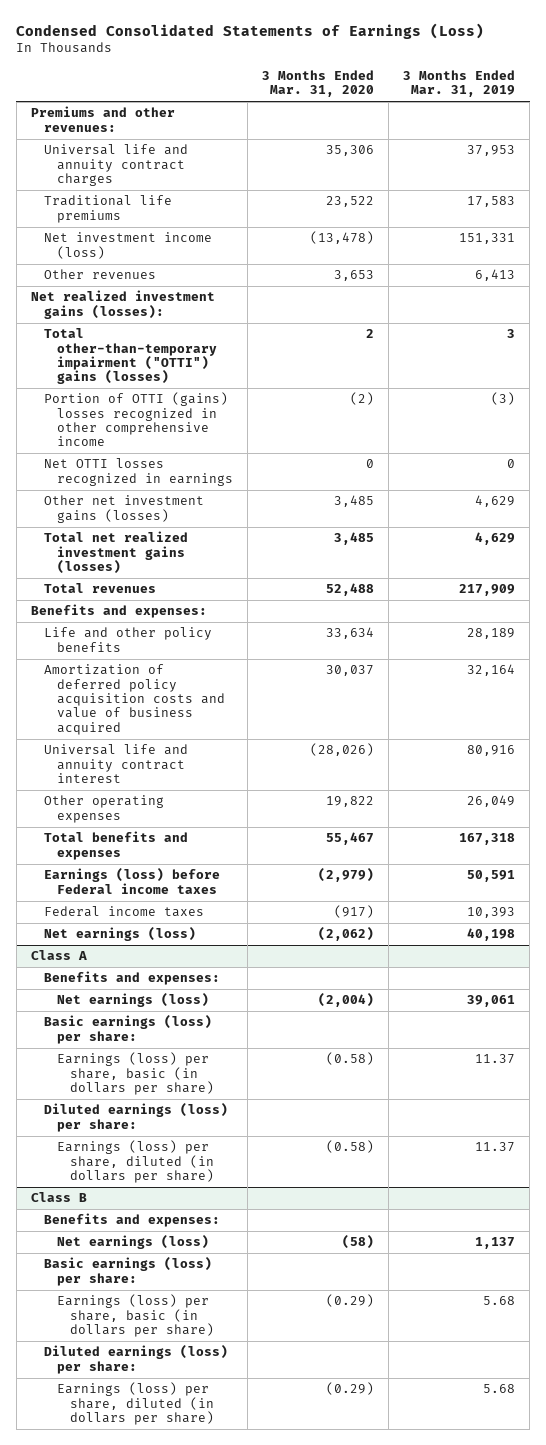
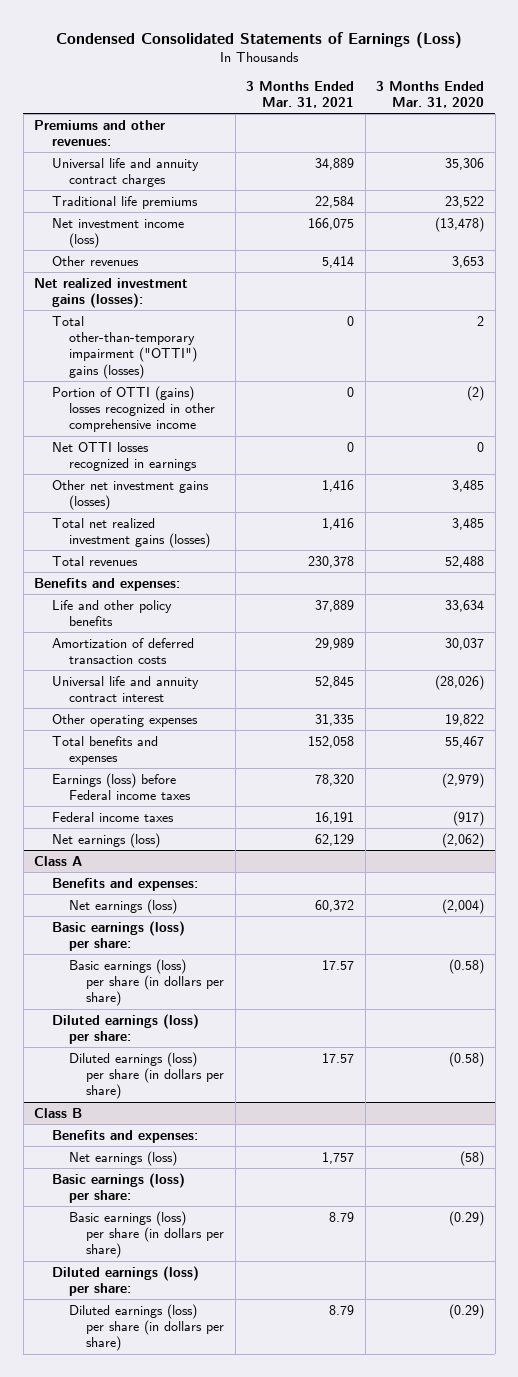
[403,69,516,98] 3 Months Ended Mar. 31, 2019 -> none
none -> [246,80,355,109] 3 Months Ended Mar. 31, 2021
[44,664,226,735] Amortization of deferred policy acquisition costs and value of business acquired -> [51,637,194,665] Amortization of deferred transaction costs
[57,1052,215,1096] Earnings (loss) per share, basic (in dollars per share) -> [68,958,225,1007] Basic earnings (loss) per share (in dollars per share)
[57,1140,215,1184] Earnings (loss) per share, diluted (in dollars per share) -> [68,1051,225,1100] Diluted earnings (loss) per share (in dollars per share)
[57,1294,215,1338] Earnings (loss) per share, basic (in dollars per share) -> [68,1210,225,1259] Basic earnings (loss) per share (in dollars per share)
[57,1382,215,1426] Earnings (loss) per share, diluted (in dollars per share) -> [68,1303,225,1352] Diluted earnings (loss) per share (in dollars per share)

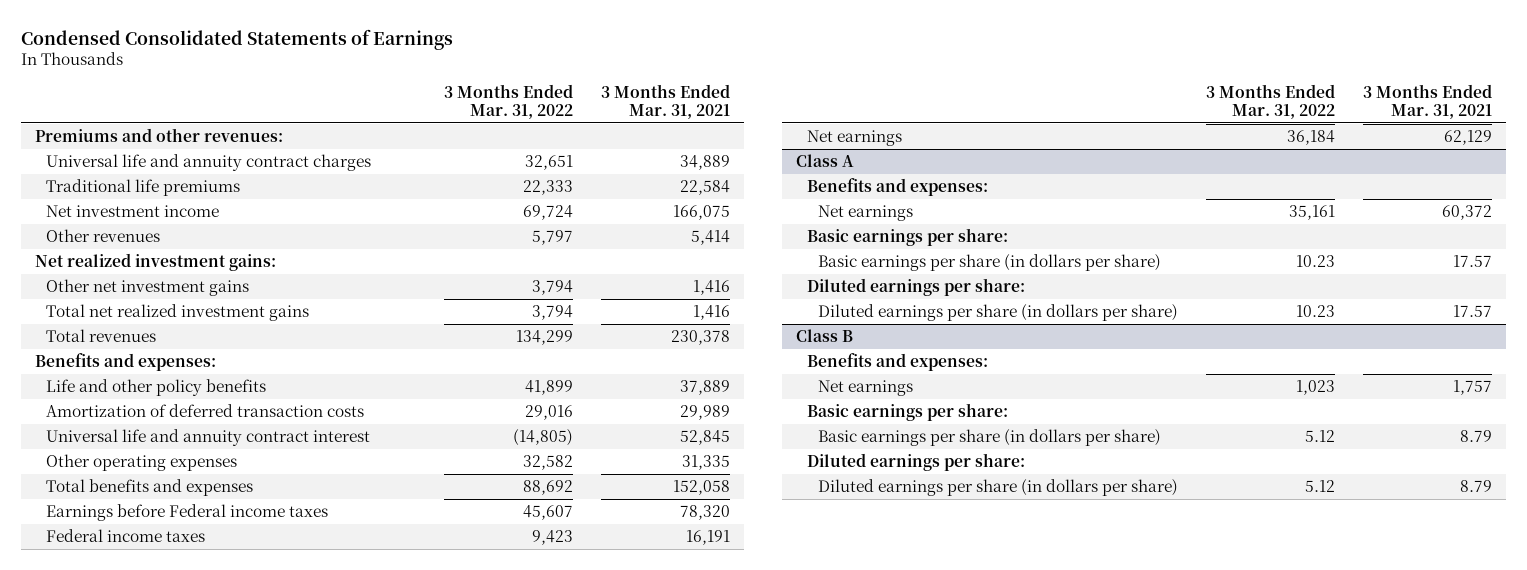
[56,31,463,48] Condensed Consolidated Statements of Earnings (Loss) -> [20,28,453,50] Condensed Consolidated Statements of Earnings
[376,80,485,109] 3 Months Ended Mar. 31, 2020 -> none
none -> [444,84,574,120] 3 Months Ended Mar. 31, 2022
[51,217,184,249] Net investment income (loss) -> [45,204,219,217] Net investment income
[51,315,197,379] Total other-than-temporary impairment ("OTTI") gains (losses) -> none
[51,385,215,433] Portion of OTTI (gains) losses recognized in other comprehensive income -> none
[51,441,197,472] Net OTTI losses recognized in earnings -> none
[34,277,189,309] Net realized investment gains (losses): -> [34,252,276,271] Net realized investment gains:
[51,479,209,511] Other net investment gains (losses) -> [45,278,249,296] Other net investment gains
[51,517,210,549] Total net realized investment gains (losses) -> [45,303,309,321] Total net realized investment gains
[51,772,191,801] Earnings (loss) before Federal income taxes -> [45,503,328,521] Earnings before Federal income taxes
[51,832,160,848] Net earnings (loss) -> [807,129,903,146] Net earnings
[68,898,177,914] Net earnings (loss) -> [818,204,914,221] Net earnings
[51,920,185,952] Basic earnings (loss) per share: -> [807,227,1009,246] Basic earnings per share:
[68,958,225,1007] Basic earnings (loss) per share (in dollars per share) -> [818,253,1162,271] Basic earnings per share (in dollars per share)
[51,1013,199,1045] Diluted earnings (loss) per share: -> [807,277,1026,296] Diluted earnings per share:
[68,1051,225,1100] Diluted earnings (loss) per share (in dollars per share) -> [818,303,1179,321] Diluted earnings per share (in dollars per share)
[68,1150,177,1166] Net earnings (loss) -> [818,379,914,396] Net earnings
[51,1172,185,1204] Basic earnings (loss) per share: -> [807,402,1009,421] Basic earnings per share:
[68,1210,225,1259] Basic earnings (loss) per share (in dollars per share) -> [818,428,1162,446] Basic earnings per share (in dollars per share)
[51,1265,199,1297] Diluted earnings (loss) per share: -> [807,452,1026,471] Diluted earnings per share:
[68,1303,225,1352] Diluted earnings (loss) per share (in dollars per share) -> [818,478,1179,496] Diluted earnings per share (in dollars per share)

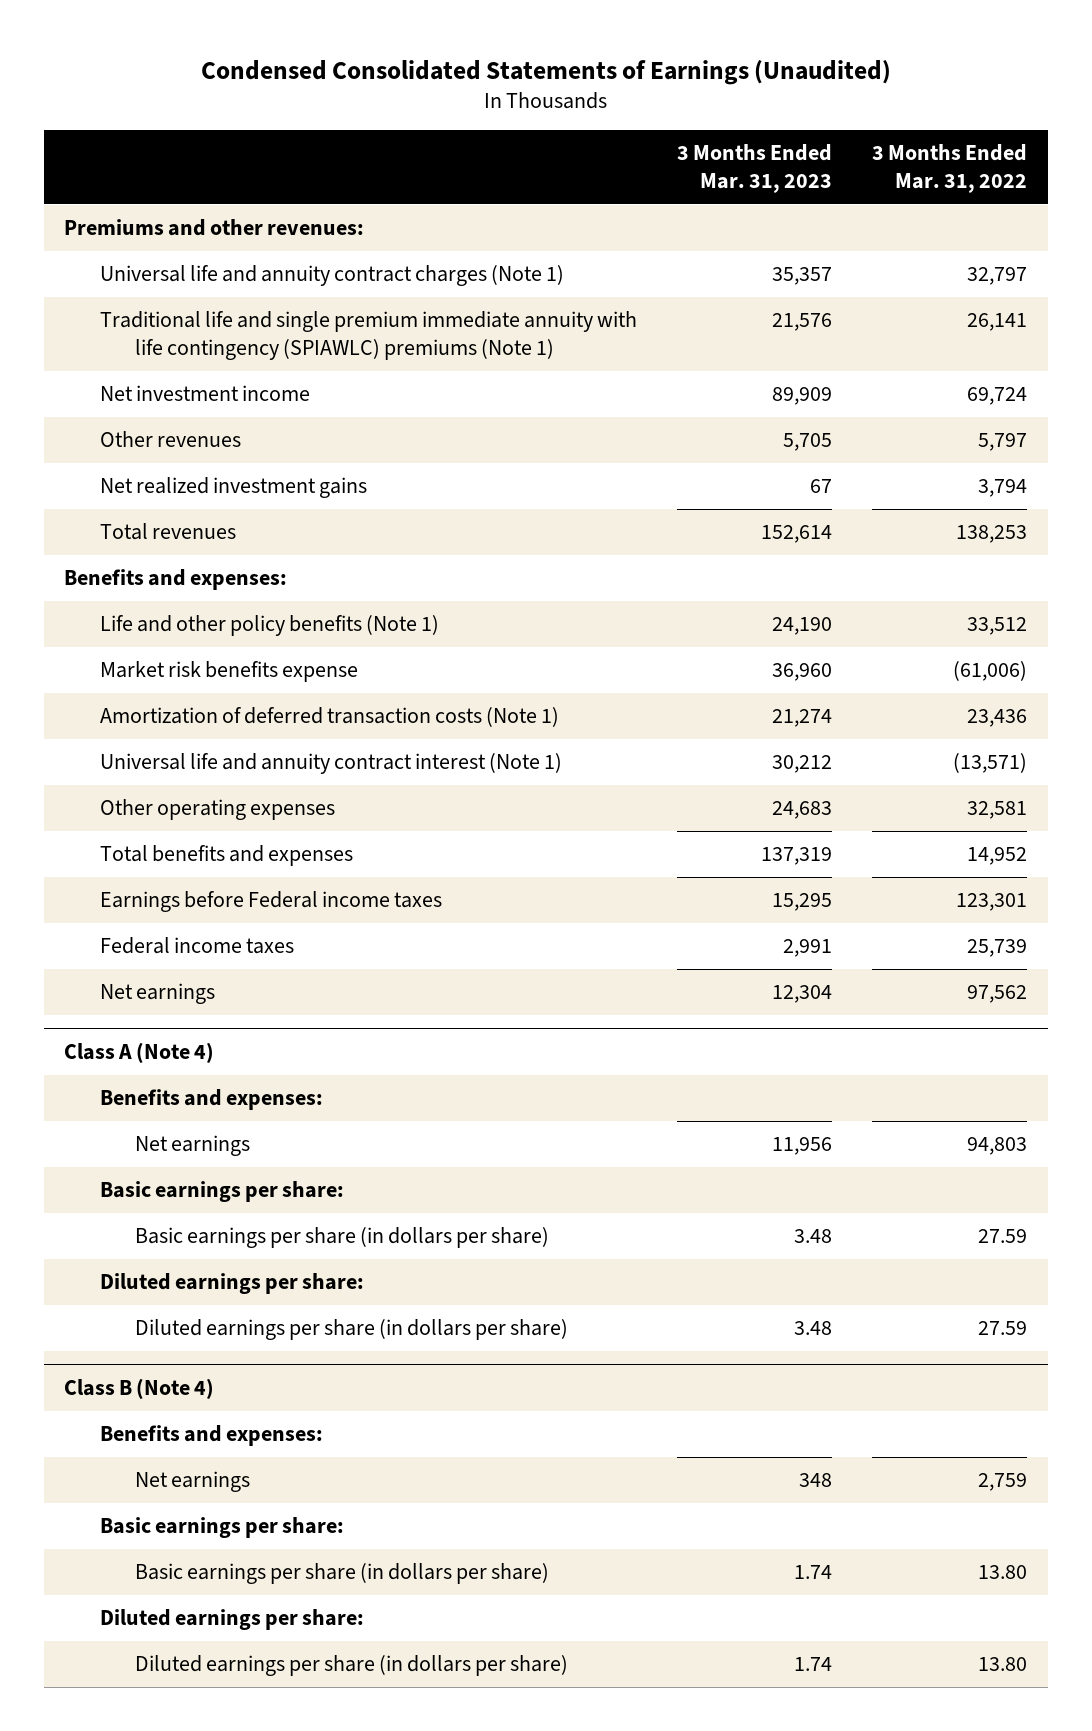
[20,28,453,50] Condensed Consolidated Statements of Earnings -> [200,59,891,85] Condensed Consolidated Statements of Earnings (Unaudited)
[601,84,731,120] 3 Months Ended Mar. 31, 2021 -> none
none -> [677,144,833,194] 3 Months Ended Mar. 31, 2023
[45,153,371,171] Universal life and annuity contract charges -> [99,265,564,287] Universal life and annuity contract charges (Note 1)
[525,154,574,170] 32,651 -> [967,267,1028,286] 32,797
[45,178,240,196] Traditional life premiums -> [99,311,637,361] Traditional life and single premium immediate annuity with life contingency (SPIAWLC) premiums (Note 1)
[523,179,574,195] 22,333 -> [967,313,1028,332] 26,141
[34,252,276,271] Net realized investment gains: -> none
[45,278,249,296] Other net investment gains -> none
[45,303,309,321] Total net realized investment gains -> [99,477,367,499] Net realized investment gains
[516,329,574,345] 134,299 -> [956,525,1028,544] 138,253
[45,378,266,396] Life and other policy benefits -> [99,615,439,637] Life and other policy benefits (Note 1)
[525,379,574,395] 41,899 -> [967,617,1028,636] 33,512
none -> [99,661,358,683] Market risk benefits expense
[45,403,364,417] Amortization of deferred transaction costs -> [99,707,559,728] Amortization of deferred transaction costs (Note 1)
[525,404,574,420] 29,016 -> [967,709,1028,728] 23,436
[45,428,370,446] Universal life and annuity contract interest -> [99,753,562,775] Universal life and annuity contract interest (Note 1)
[513,428,574,446] (14,805) -> [953,753,1028,774] (13,571)
[523,454,574,470] 32,582 -> [967,801,1028,820] 32,581
[523,479,574,495] 88,692 -> [967,847,1028,866] 14,952
[523,504,574,520] 45,607 -> [956,893,1028,912] 123,301
[532,529,574,545] 9,423 -> [967,939,1028,958] 25,739
[1287,129,1336,145] 36,184 -> [967,985,1028,1004] 97,562
[796,153,855,167] Class A -> [64,1042,215,1064] Class A (Note 4)
[1289,204,1336,220] 35,161 -> [967,1137,1028,1156] 94,803
[1296,254,1336,267] 10.23 -> [978,1229,1028,1244] 27.59
[1296,304,1336,317] 10.23 -> [978,1321,1028,1336] 27.59
[796,328,854,342] Class B -> [64,1378,215,1400] Class B (Note 4)
[1296,379,1336,395] 1,023 -> [978,1473,1028,1492] 2,759
[1305,429,1336,442] 5.12 -> [978,1565,1028,1580] 13.80
[1305,479,1336,492] 5.12 -> [978,1657,1028,1672] 13.80

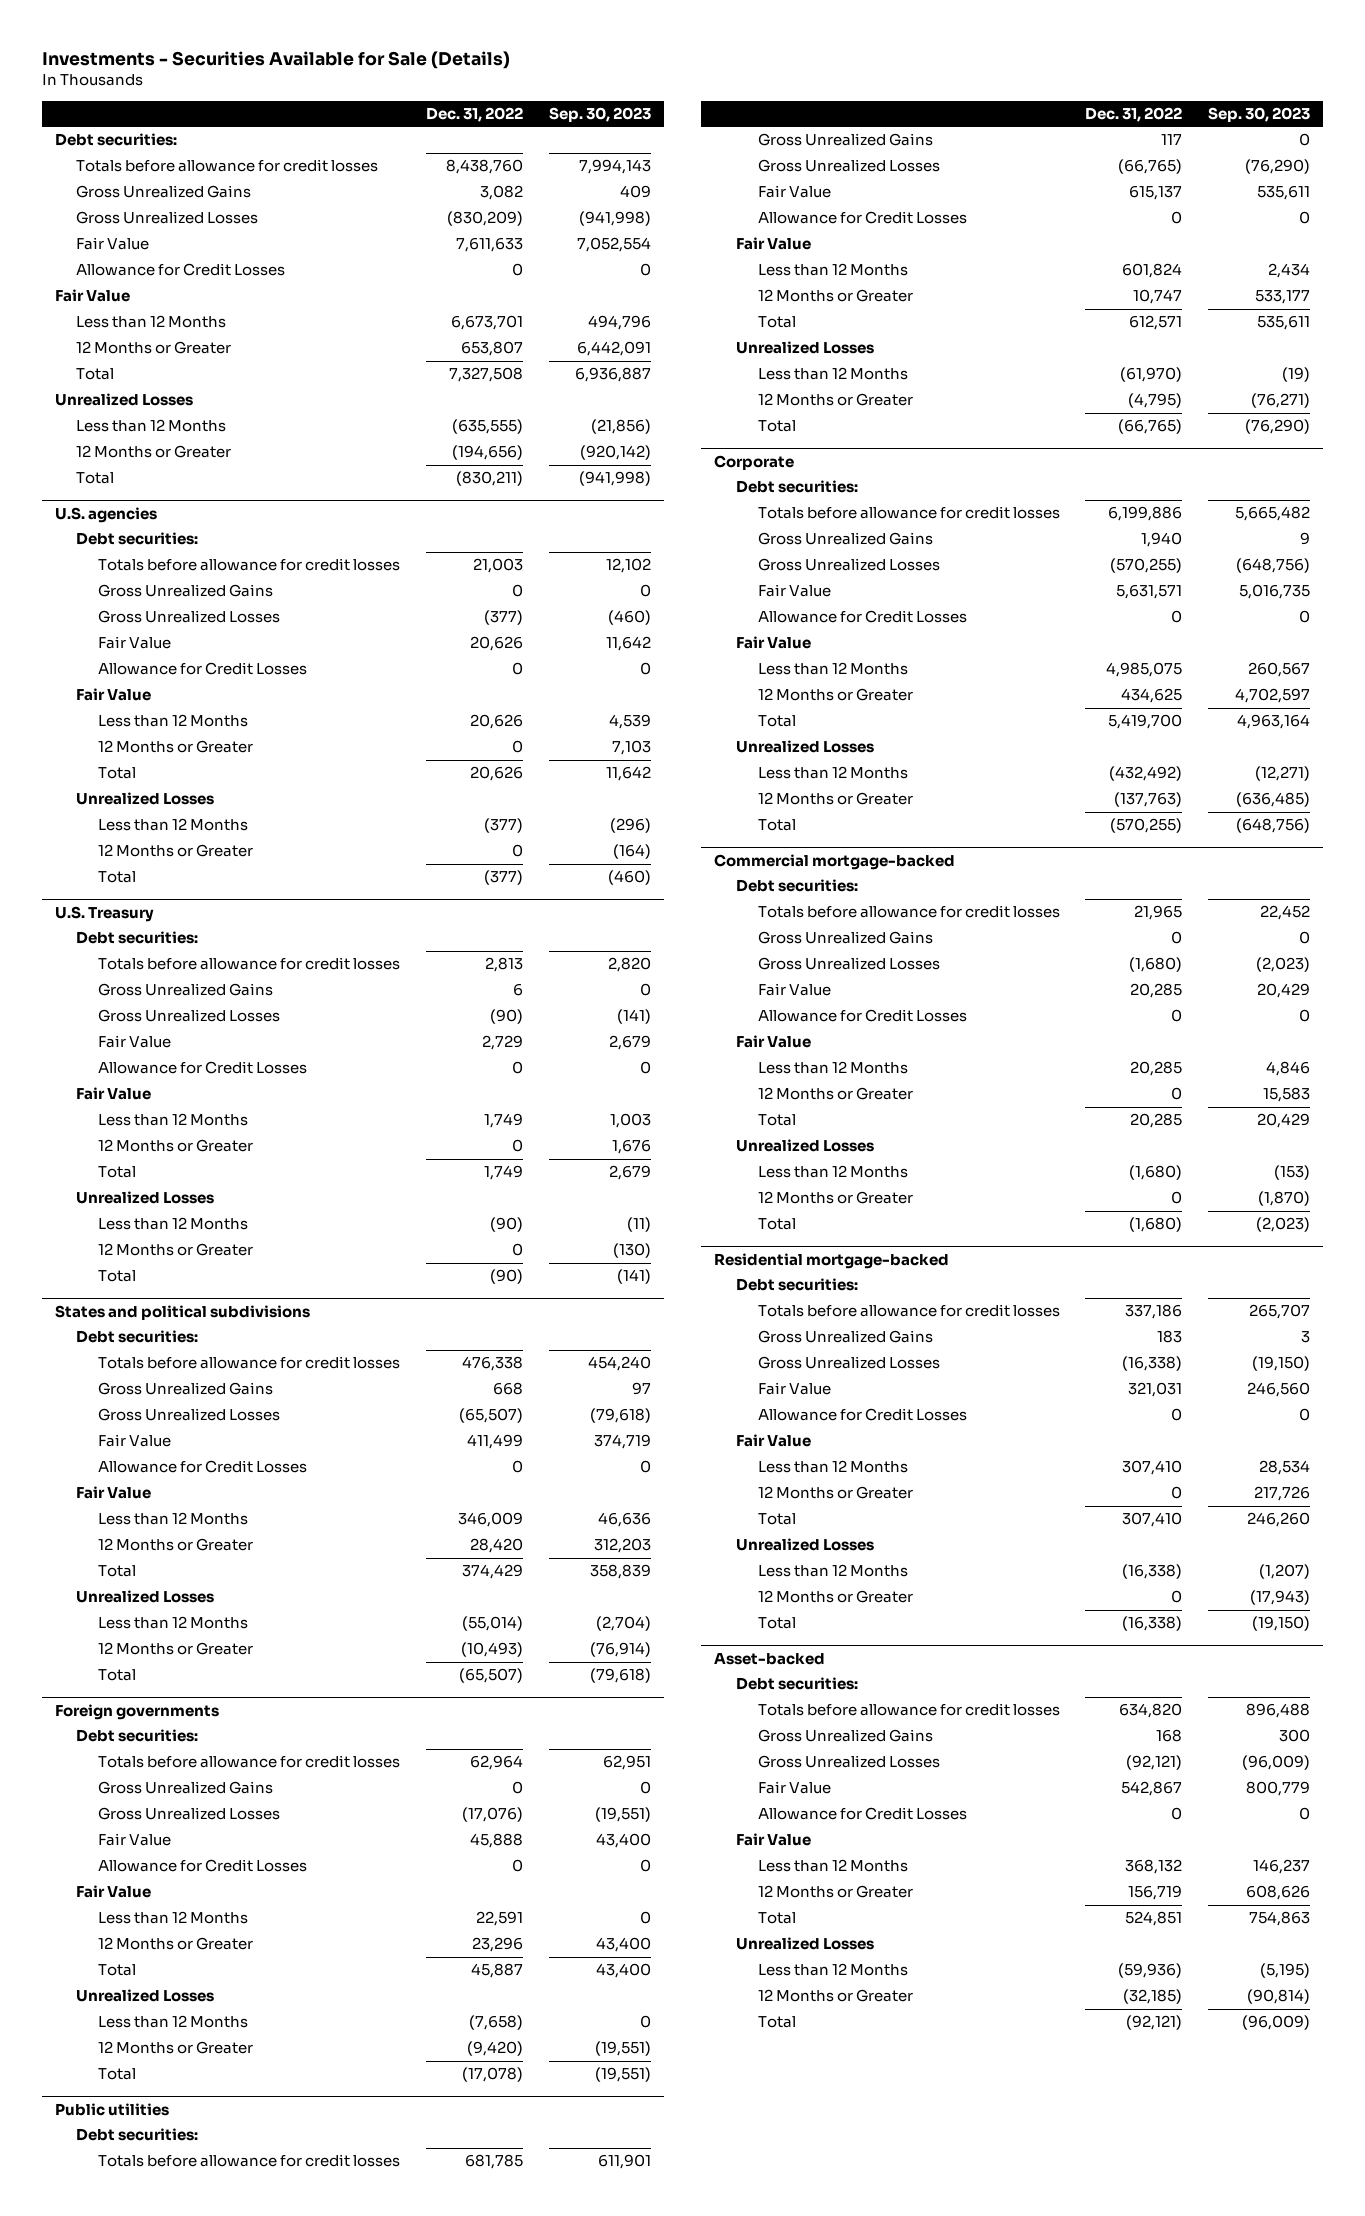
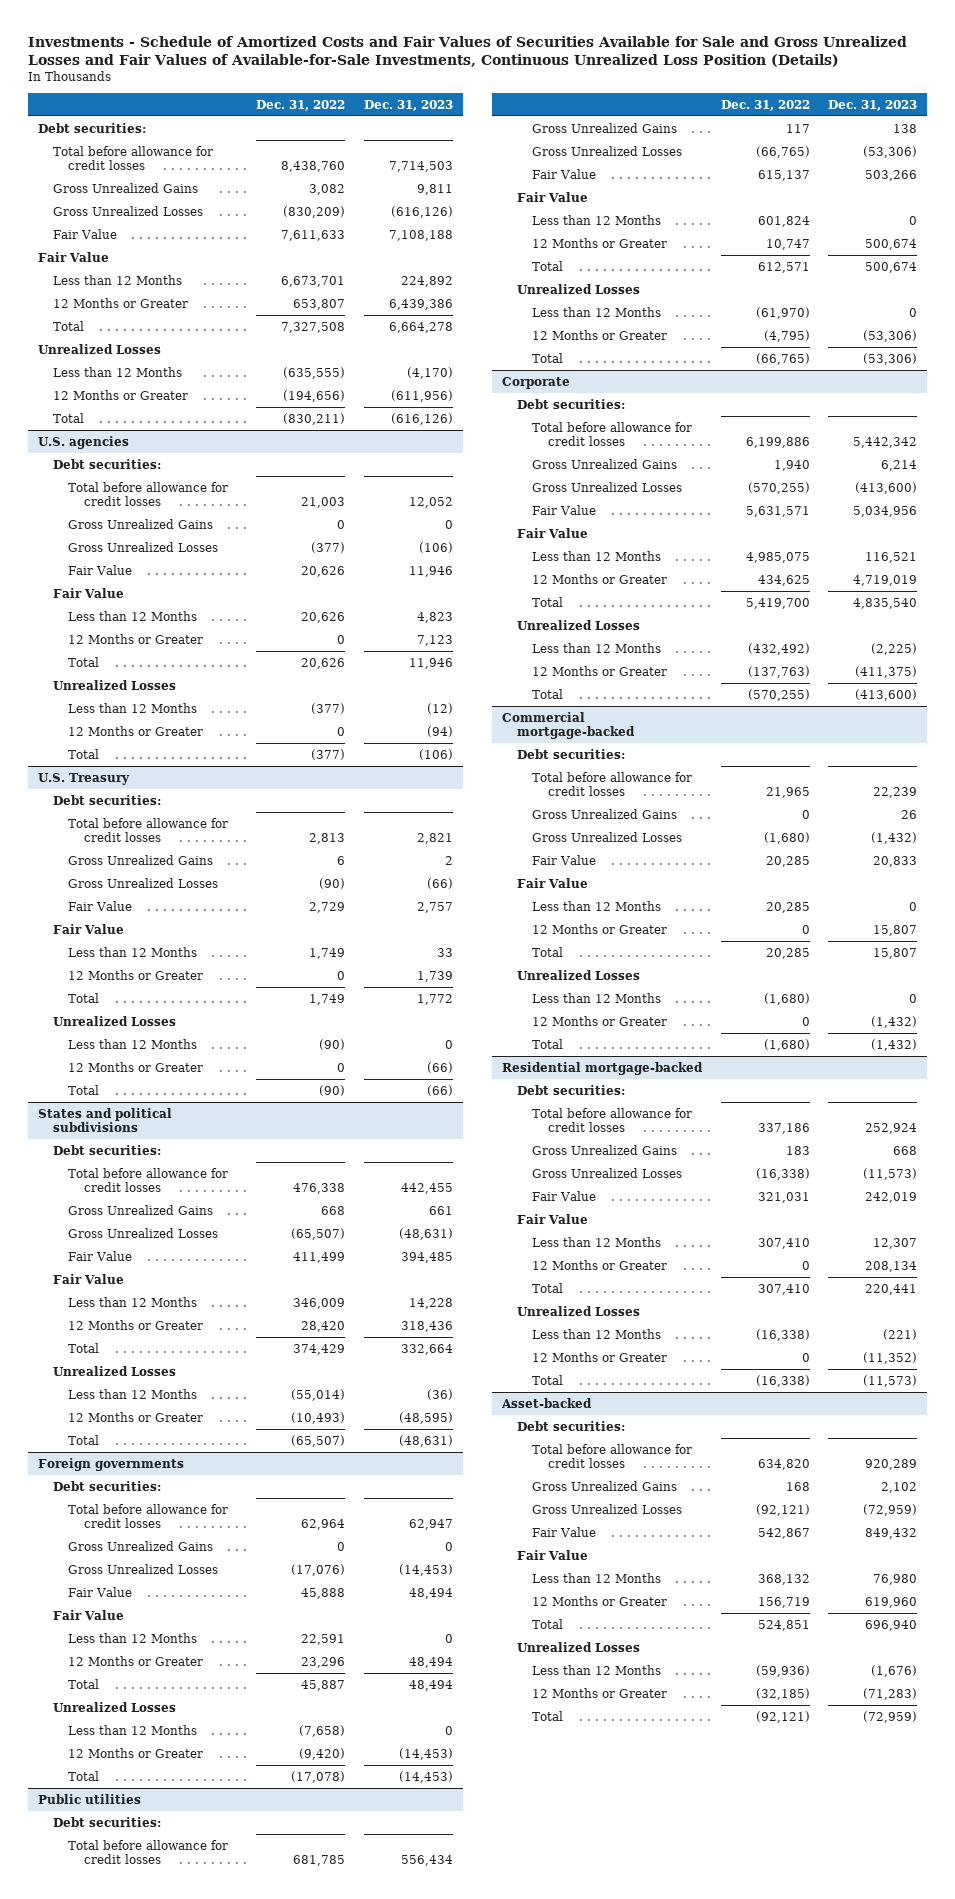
[41,51,510,70] Investments - Securities Available for Sale (Details) -> [28,35,908,67] Investments - Schedule of Amortized Costs and Fair Values of Securities Available for Sale and Gross Unrealized Losses and Fair Values of Available-for-Sale Investments, Continuous Unrealized Loss Position (Details)
[548,106,651,122] Sep. 30, 2023 -> none
none -> [364,99,454,111] Dec. 31, 2023
[76,159,379,173] Totals before allowance for credit losses -> [52,145,213,171] Total before allowance for credit losses
[76,263,286,277] Allowance for Credit Losses -> none
[97,558,400,572] Totals before allowance for credit losses -> [68,481,229,507] Total before allowance for credit losses
[97,662,307,676] Allowance for Credit Losses -> none
[97,957,400,971] Totals before allowance for credit losses -> [68,817,229,843] Total before allowance for credit losses
[97,1061,307,1075] Allowance for Credit Losses -> none
[97,1356,400,1370] Totals before allowance for credit losses -> [68,1167,229,1193] Total before allowance for credit losses
[97,1460,307,1474] Allowance for Credit Losses -> none
[97,1755,400,1769] Totals before allowance for credit losses -> [68,1503,229,1529] Total before allowance for credit losses
[97,1859,307,1873] Allowance for Credit Losses -> none
[97,2154,400,2168] Totals before allowance for credit losses -> [68,1839,229,1865] Total before allowance for credit losses
[757,211,967,225] Allowance for Credit Losses -> none
[757,506,1060,520] Totals before allowance for credit losses -> [532,421,693,447] Total before allowance for credit losses
[757,610,967,624] Allowance for Credit Losses -> none
[757,905,1060,919] Totals before allowance for credit losses -> [532,771,693,797] Total before allowance for credit losses
[757,1009,967,1023] Allowance for Credit Losses -> none
[757,1304,1060,1318] Totals before allowance for credit losses -> [532,1107,693,1133] Total before allowance for credit losses
[757,1408,967,1422] Allowance for Credit Losses -> none
[757,1703,1060,1717] Totals before allowance for credit losses -> [532,1443,693,1469] Total before allowance for credit losses
[757,1807,967,1821] Allowance for Credit Losses -> none

